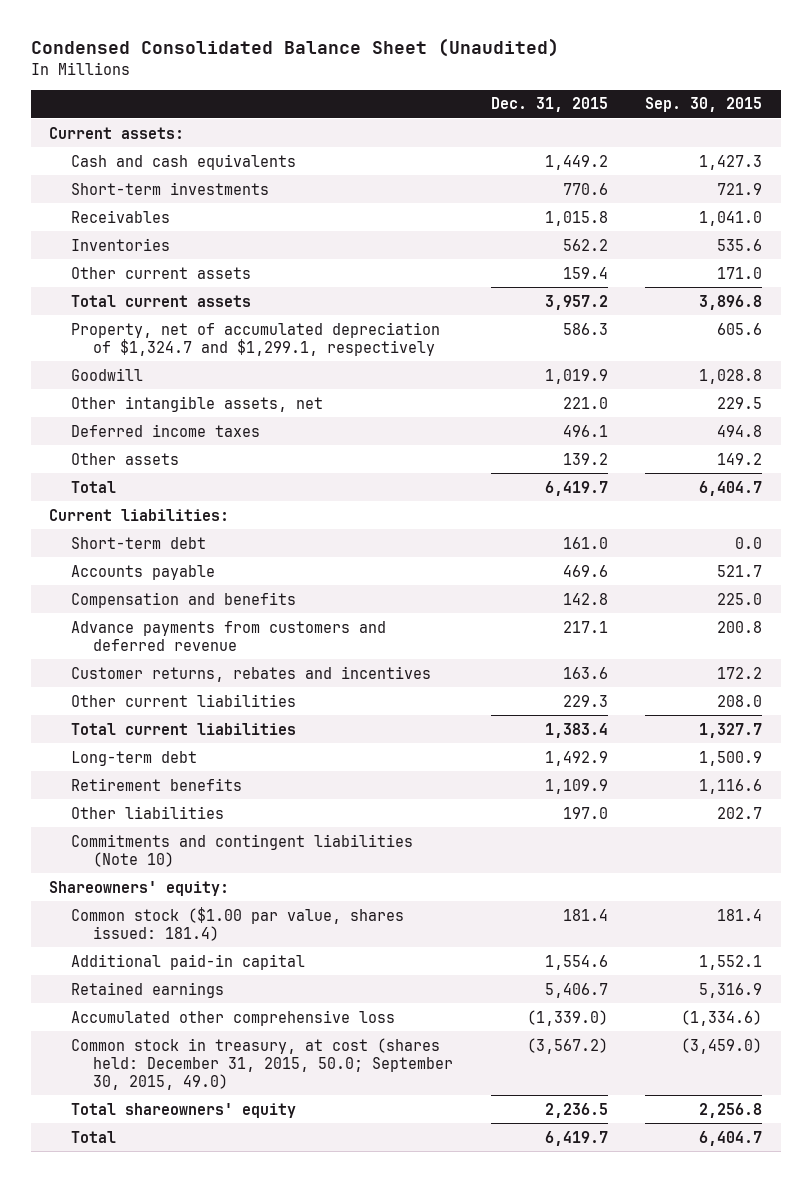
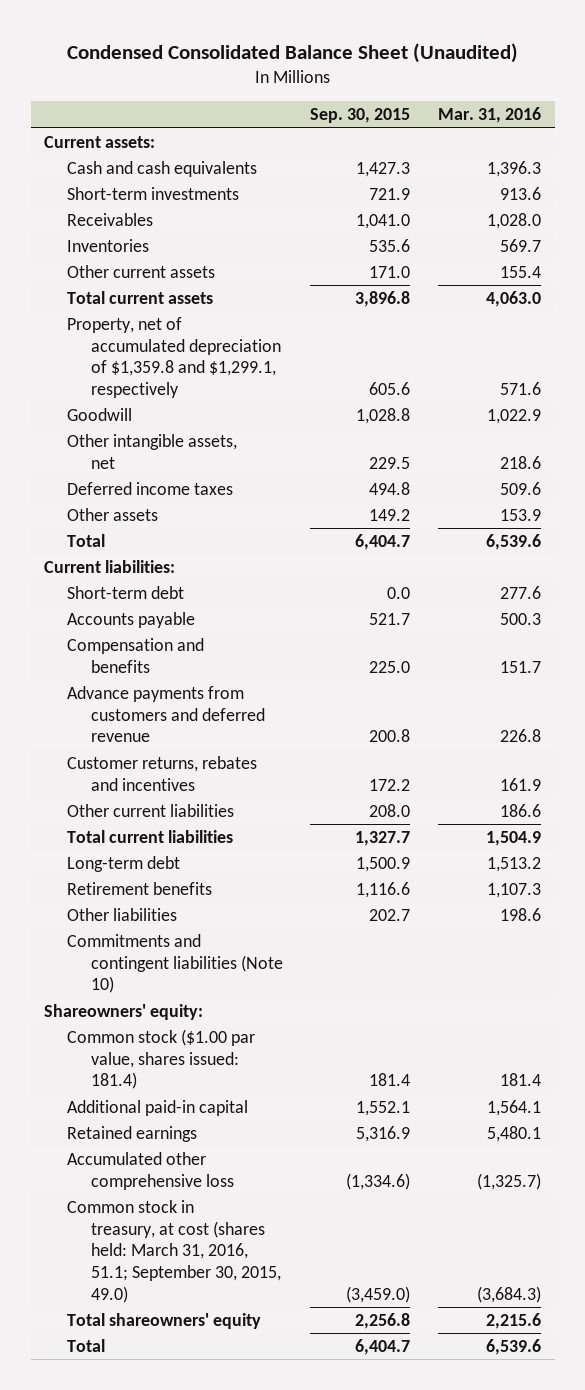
[490,97,608,113] Dec. 31, 2015 -> none
none -> [438,107,542,124] Mar. 31, 2016
[71,321,441,356] Property, net of accumulated depreciation of $1,324.7 and $1,299.1, respectively -> [67,317,281,398] Property, net of accumulated depreciation of $1,359.8 and $1,299.1, respectively
[71,1037,454,1090] Common stock in treasury, at cost (shares held: December 31, 2015, 50.0; September 30, 2015, 49.0) -> [67,1200,281,1303] Common stock in treasury, at cost (shares held: March 31, 2016, 51.1; September 30, 2015, 49.0)

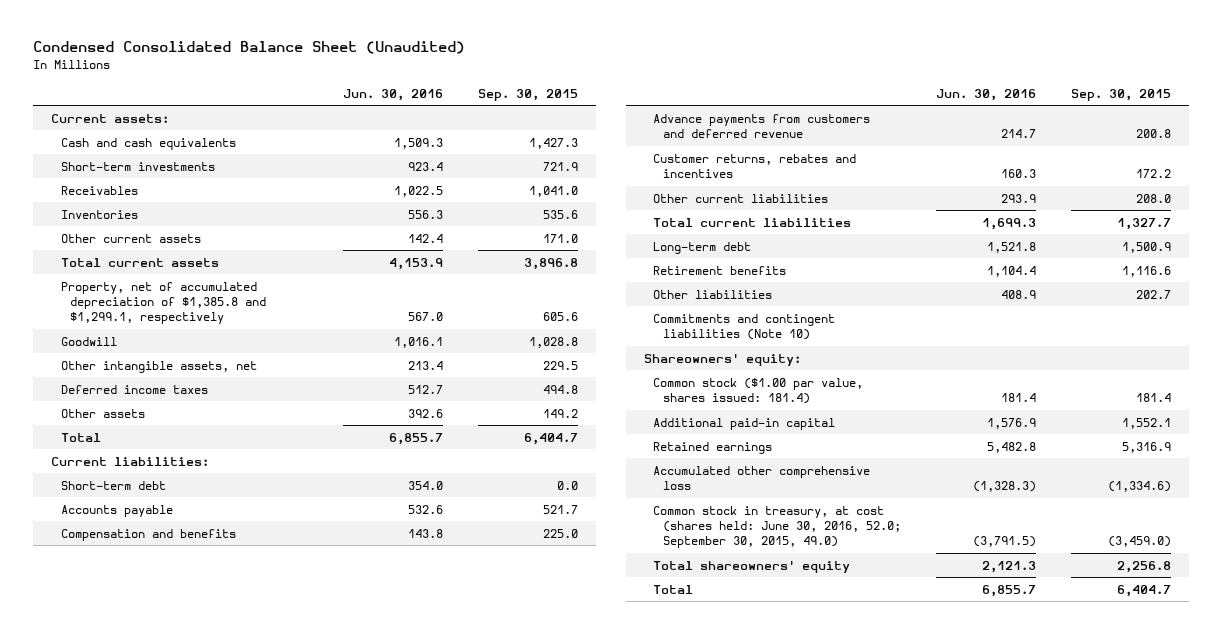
[438,107,542,124] Mar. 31, 2016 -> none
none -> [343,88,444,101] Jun. 30, 2016
[67,317,281,398] Property, net of accumulated depreciation of $1,359.8 and $1,299.1, respectively -> [60,281,267,325] Property, net of accumulated depreciation of $1,385.8 and $1,299.1, respectively
[67,1200,281,1303] Common stock in treasury, at cost (shares held: March 31, 2016, 51.1; September 30, 2015, 49.0) -> [653,505,902,549] Common stock in treasury, at cost (shares held: June 30, 2016, 52.0; September 30, 2015, 49.0)

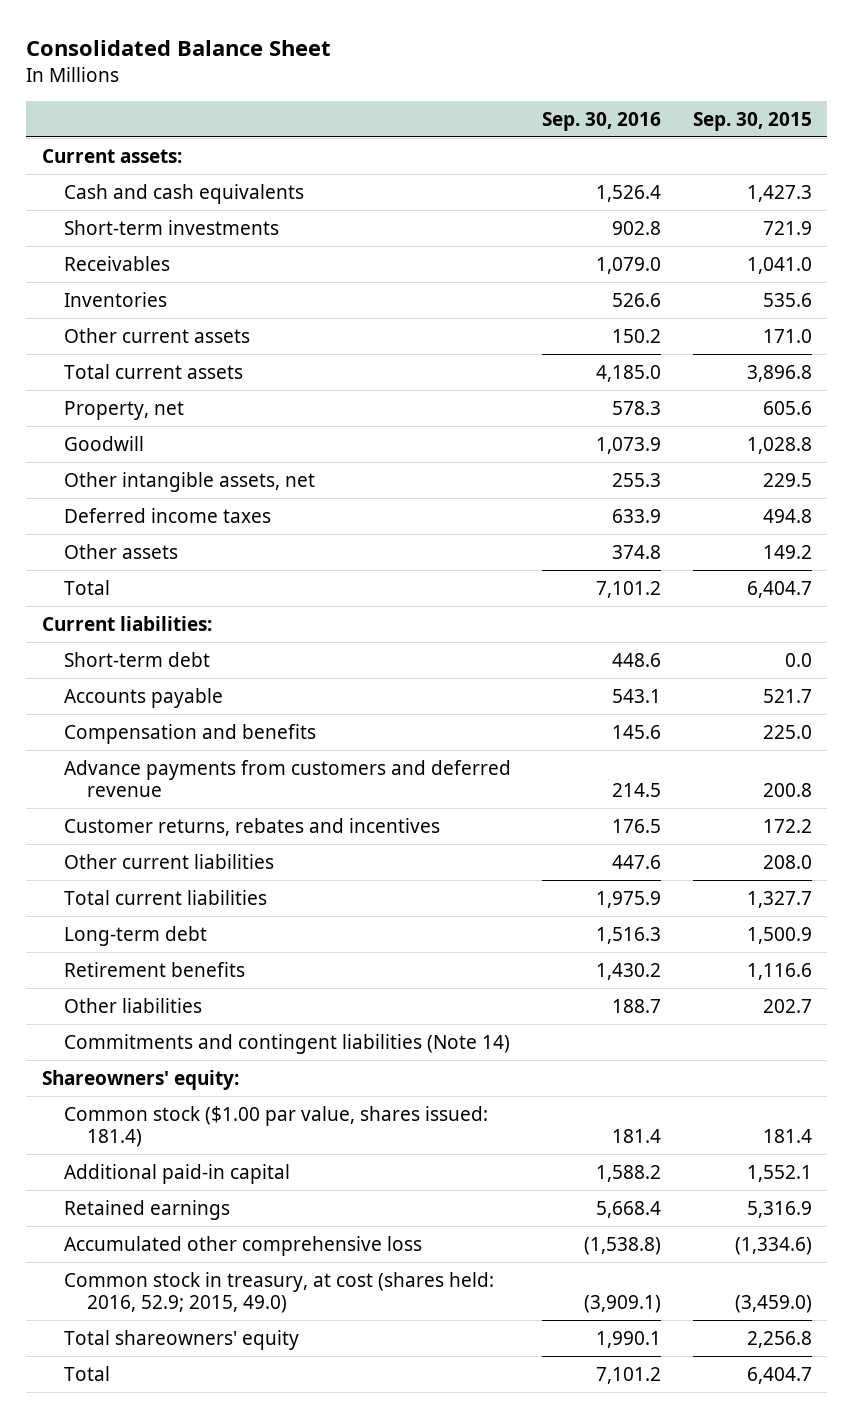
[33,41,466,55] Condensed Consolidated Balance Sheet (Unaudited) -> [26,40,332,57] Consolidated Balance Sheet
[343,88,444,101] Jun. 30, 2016 -> none
none -> [542,111,662,131] Sep. 30, 2016
[60,281,267,325] Property, net of accumulated depreciation of $1,385.8 and $1,299.1, respectively -> [64,400,185,420] Property, net
[653,313,836,340] Commitments and contingent liabilities (Note 10) -> [64,1033,511,1054] Commitments and contingent liabilities (Note 14)
[653,505,902,549] Common stock in treasury, at cost (shares held: June 30, 2016, 52.0; September 30, 2015, 49.0) -> [64,1271,495,1313] Common stock in treasury, at cost (shares held: 2016, 52.9; 2015, 49.0)

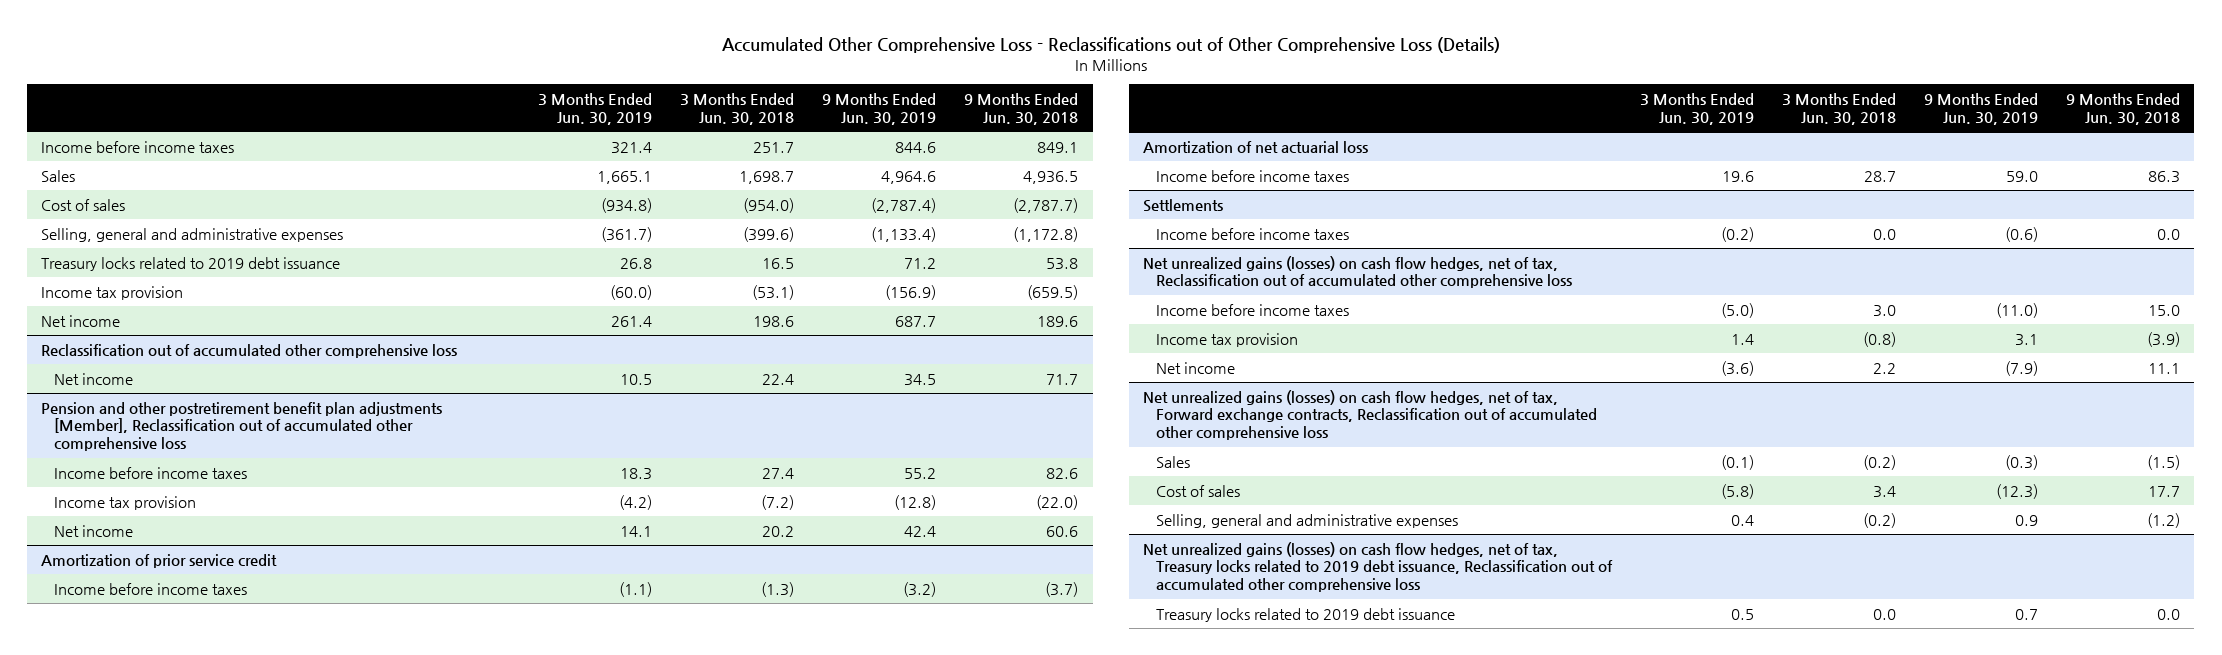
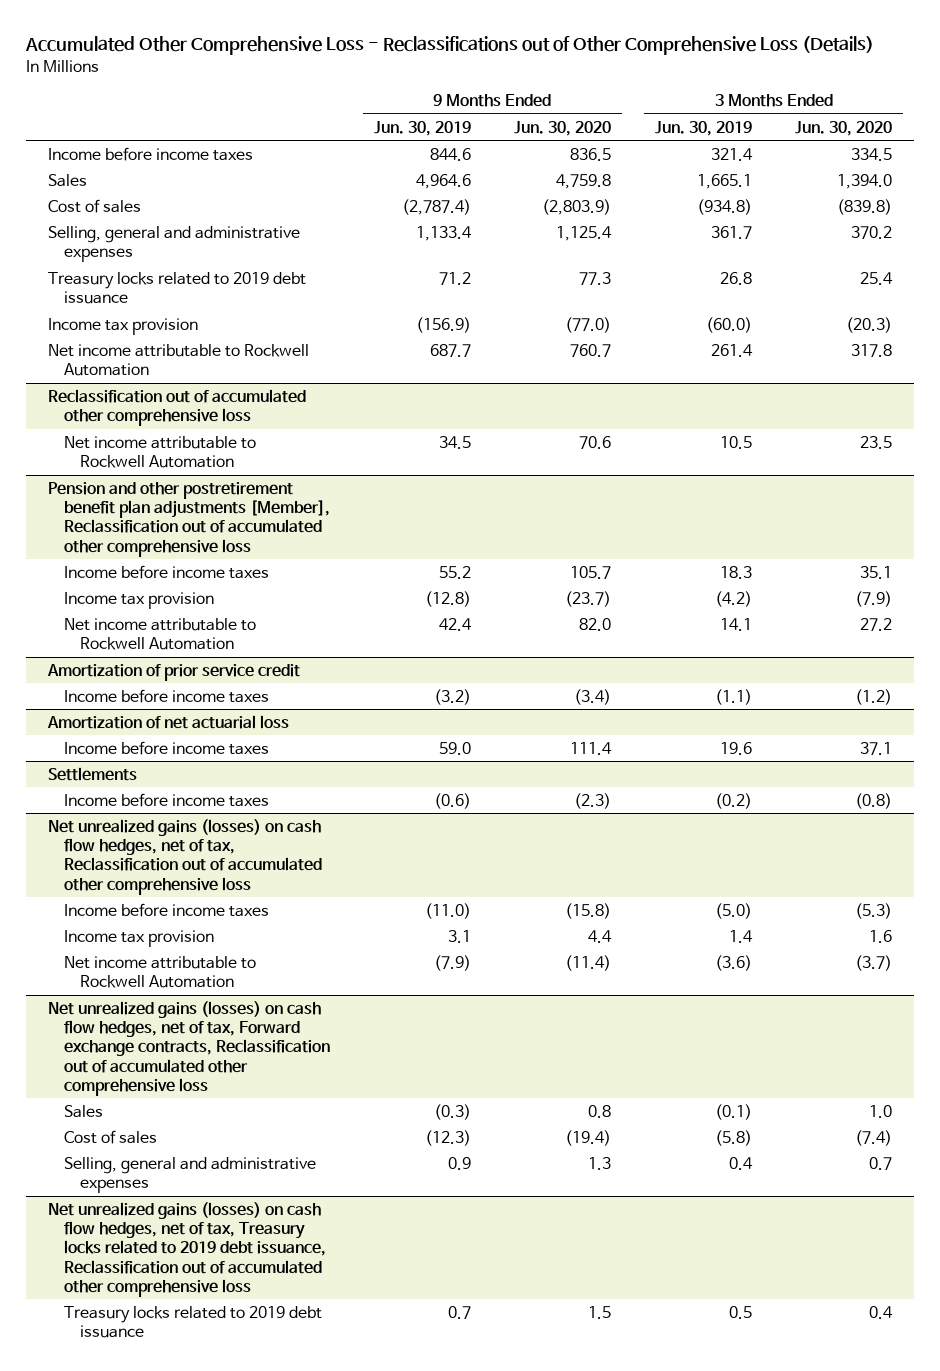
[680,93,795,125] 3 Months Ended Jun. 30, 2018 -> none
[964,93,1079,125] 9 Months Ended Jun. 30, 2018 -> none
none -> [514,120,612,136] Jun. 30, 2020
none -> [795,120,893,136] Jun. 30, 2020
[600,226,652,242] (361.7) -> [710,225,752,239] 361.7
[871,226,937,242] (1,133.4) -> [415,225,472,241] 1,133.4
[41,314,121,327] Net income -> [47,343,309,377] Net income attributable to Rockwell Automation
[53,372,133,385] Net income -> [64,435,257,469] Net income attributable to Rockwell Automation
[53,524,133,537] Net income -> [64,617,257,651] Net income attributable to Rockwell Automation
[1155,361,1235,374] Net income -> [64,955,257,989] Net income attributable to Rockwell Automation

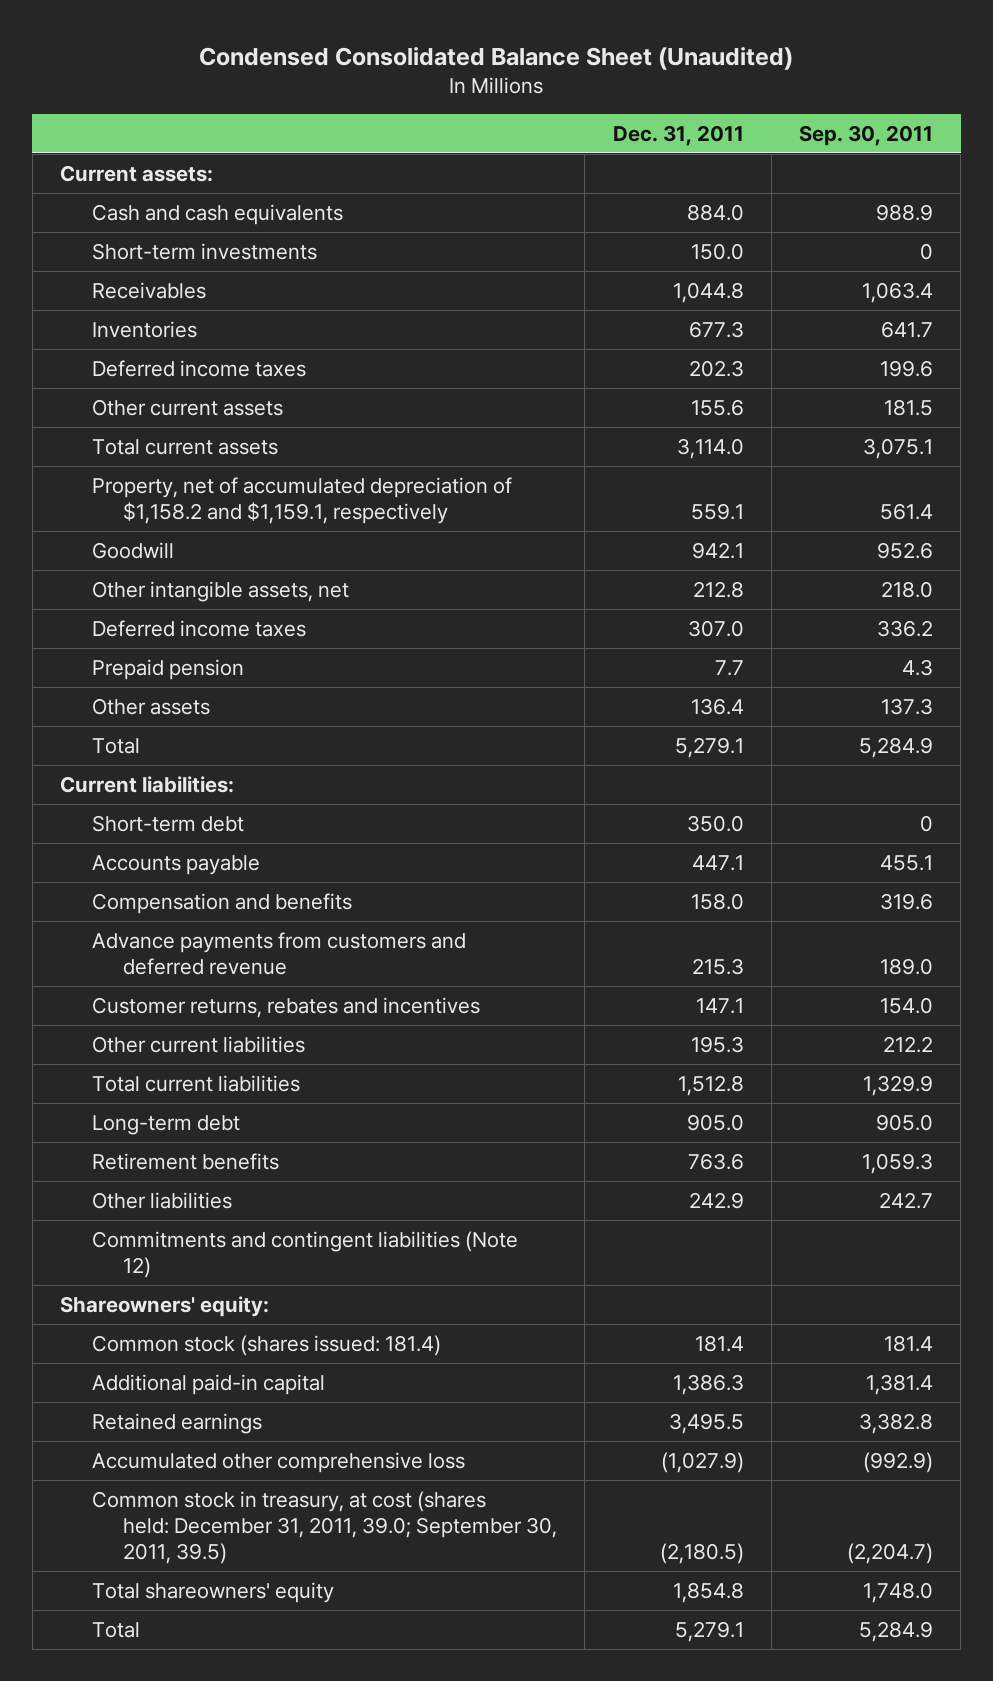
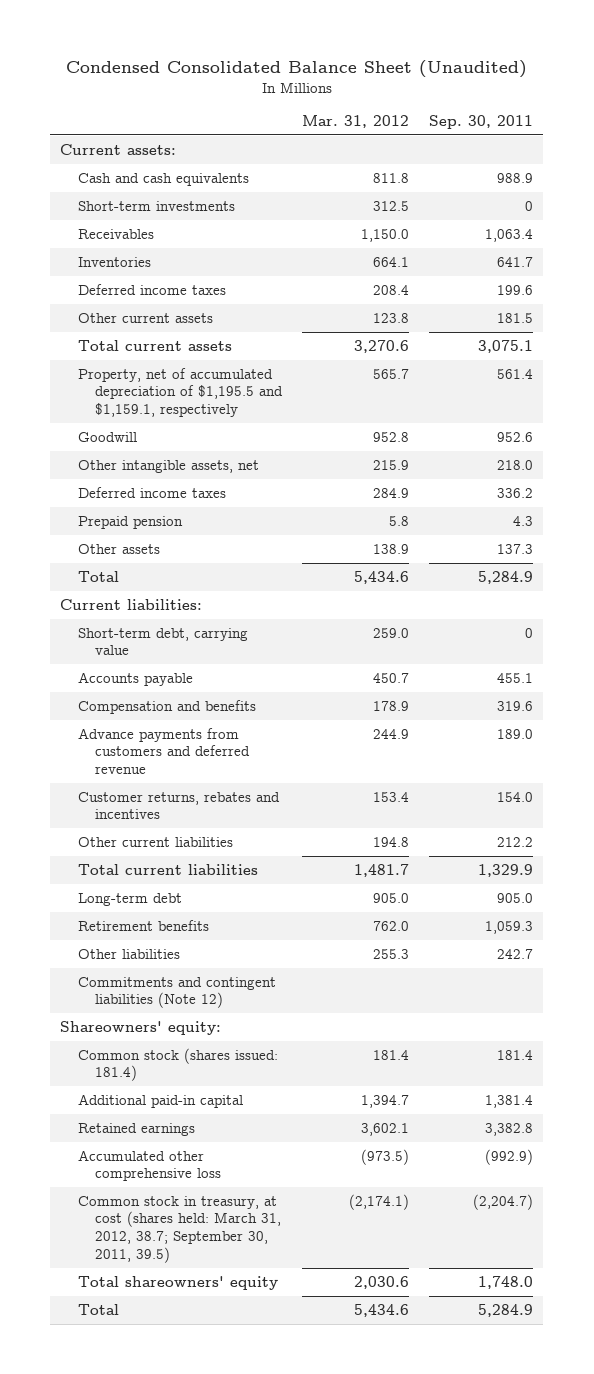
[612,124,744,146] Dec. 31, 2011 -> none
none -> [302,115,410,129] Mar. 31, 2012
[91,476,512,524] Property, net of accumulated depreciation of $1,158.2 and $1,159.1, respectively -> [77,367,283,418] Property, net of accumulated depreciation of $1,195.5 and $1,159.1, respectively
[91,814,244,832] Short-term debt -> [77,627,248,656] Short-term debt, carrying value
[91,1490,558,1564] Common stock in treasury, at cost (shares held: December 31, 2011, 39.0; September 30, 2011, 39.5) -> [77,1195,281,1263] Common stock in treasury, at cost (shares held: March 31, 2012, 38.7; September 30, 2011, 39.5)

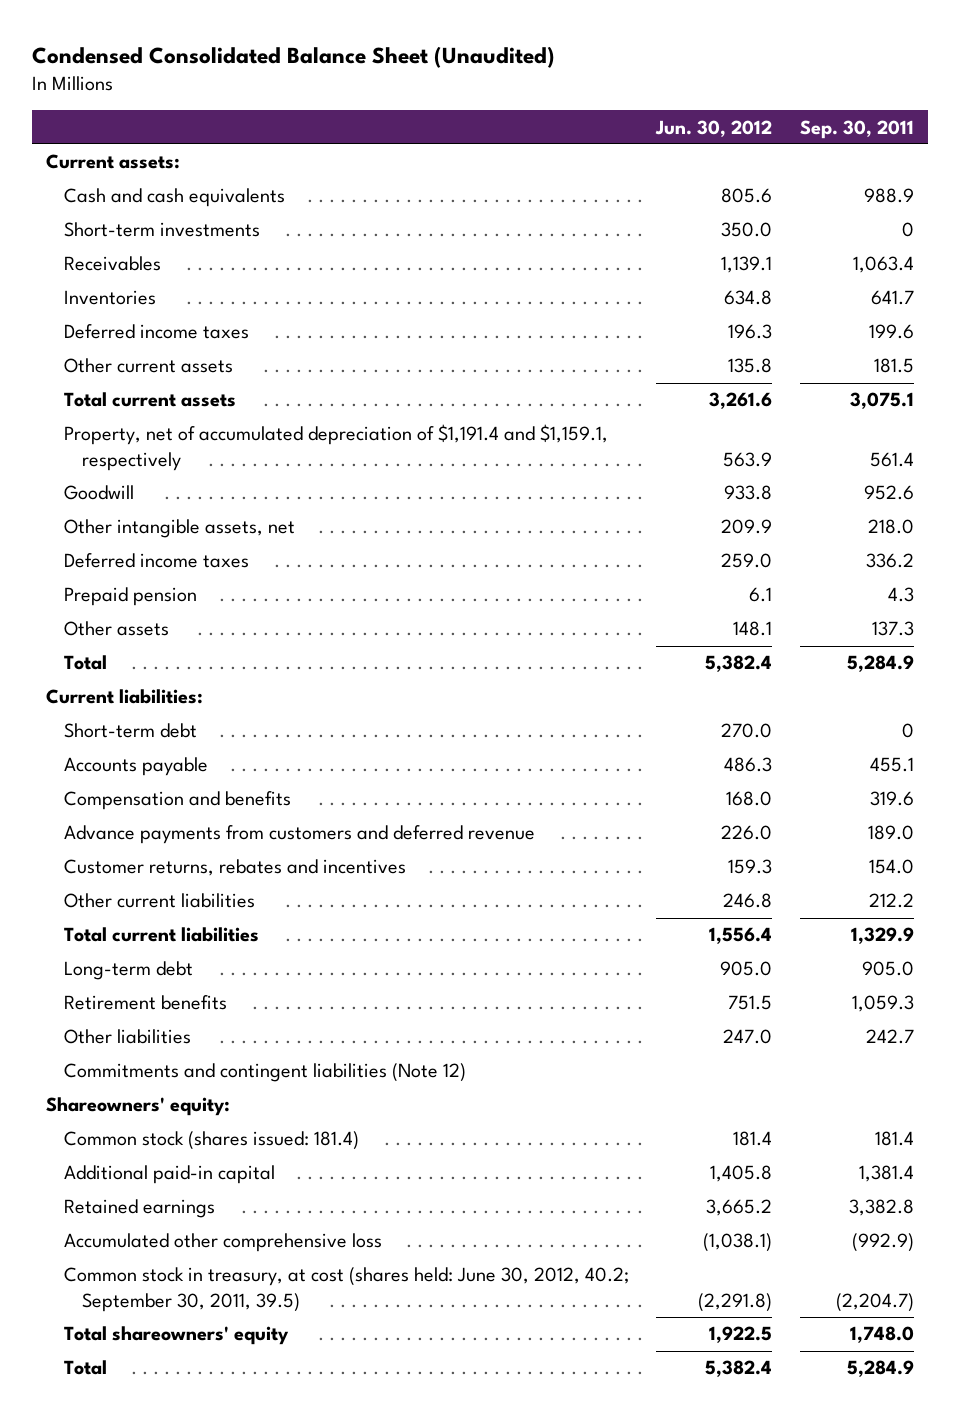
[302,115,410,129] Mar. 31, 2012 -> none
none -> [655,119,773,137] Jun. 30, 2012
[77,367,283,418] Property, net of accumulated depreciation of $1,195.5 and $1,159.1, respectively -> [63,424,608,472] Property, net of accumulated depreciation of $1,191.4 and $1,159.1, respectively
[77,627,248,656] Short-term debt, carrying value -> [63,723,197,739] Short-term debt
[77,1195,281,1263] Common stock in treasury, at cost (shares held: March 31, 2012, 38.7; September 30, 2011, 39.5) -> [63,1267,629,1313] Common stock in treasury, at cost (shares held: June 30, 2012, 40.2; September 30, 2011, 39.5)

